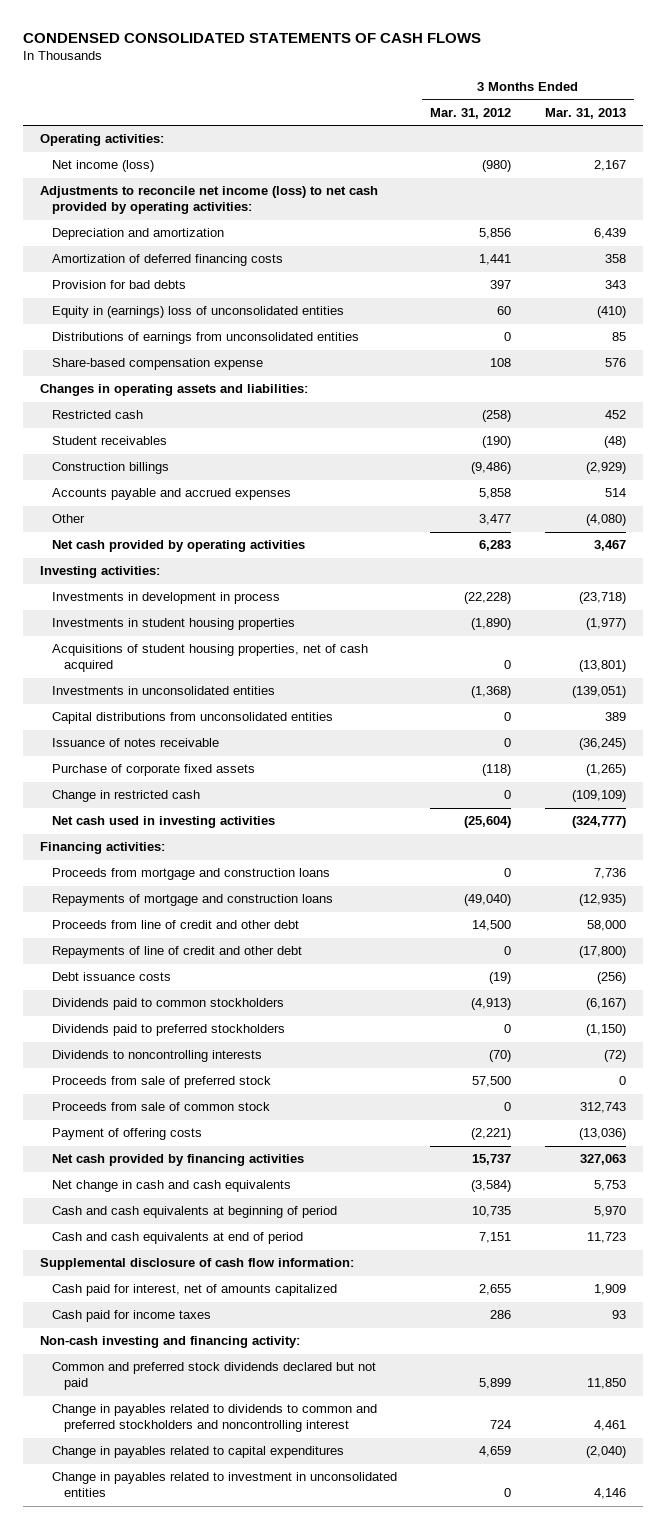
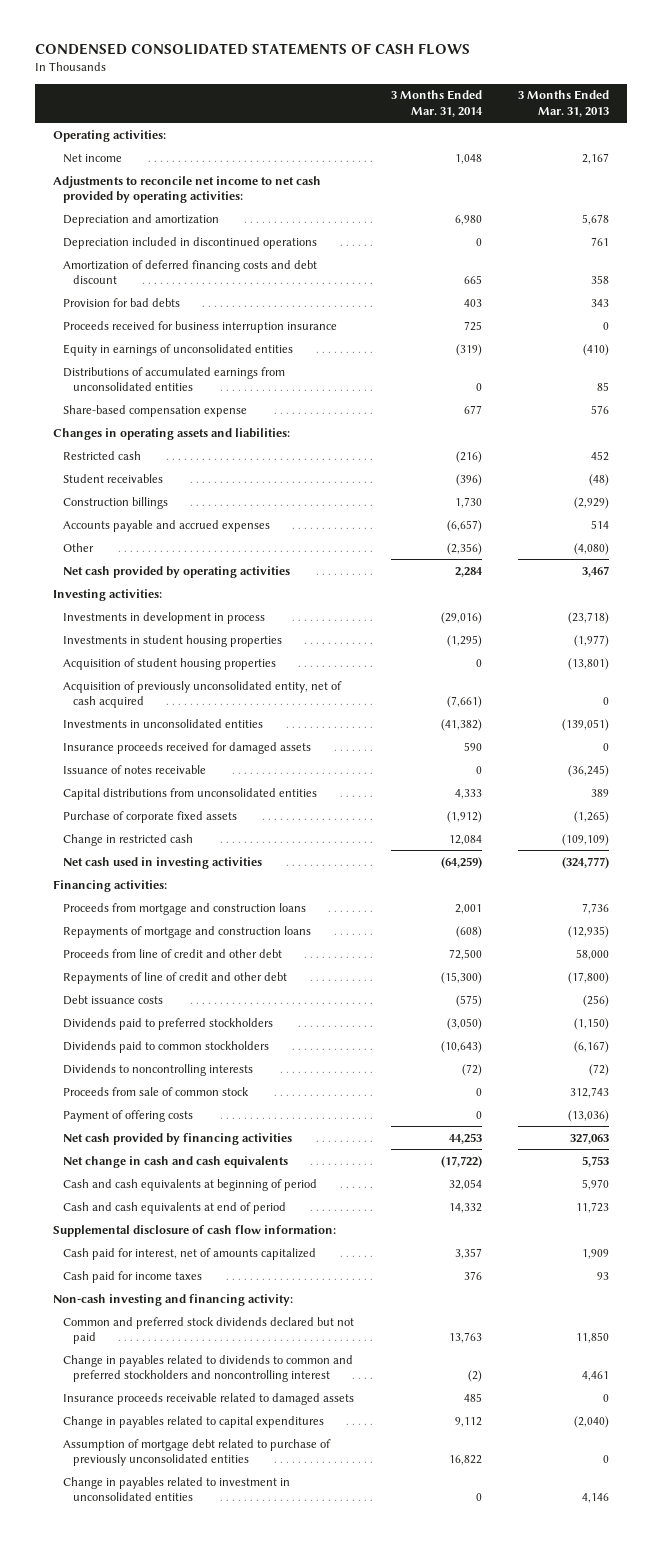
[430,107,512,119] Mar. 31, 2012 -> none
none -> [390,90,483,117] 3 Months Ended Mar. 31, 2014
[51,160,154,173] Net income (loss) -> [63,153,123,163] Net income
[39,186,378,215] Adjustments to reconcile net income (loss) to net cash provided by operating activities: -> [53,175,322,203] Adjustments to reconcile net income to net cash provided by operating activities:
[593,228,626,240] 6,439 -> [582,213,610,225] 5,678
none -> [63,236,318,249] Depreciation included in discontinued operations
[51,254,283,267] Amortization of deferred financing costs -> [63,259,318,284] Amortization of deferred financing costs and debt discount
none -> [63,320,338,333] Proceeds received for business interruption insurance
[51,306,344,319] Equity in (earnings) loss of unconsolidated entities -> [63,343,294,356] Equity in earnings of unconsolidated entities
[51,332,359,345] Distributions of earnings from unconsolidated entities -> [63,366,286,391] Distributions of accumulated earnings from unconsolidated entities
[51,644,368,673] Acquisitions of student housing properties, net of cash acquired -> [63,657,277,670] Acquisition of student housing properties
none -> [63,680,343,708] Acquisition of previously unconsolidated entity, net of cash acquired
none -> [63,741,312,754] Insurance proceeds received for damaged assets
[51,712,333,725] Capital distributions from unconsolidated entities -> [63,787,318,800] Capital distributions from unconsolidated entities
[51,998,284,1011] Dividends paid to common stockholders -> [63,1040,270,1053] Dividends paid to common stockholders
[51,1076,271,1089] Proceeds from sale of preferred stock -> none
none -> [63,1392,355,1405] Insurance proceeds receivable related to damaged assets
none -> [63,1438,332,1466] Assumption of mortgage debt related to purchase of previously unconsolidated entities

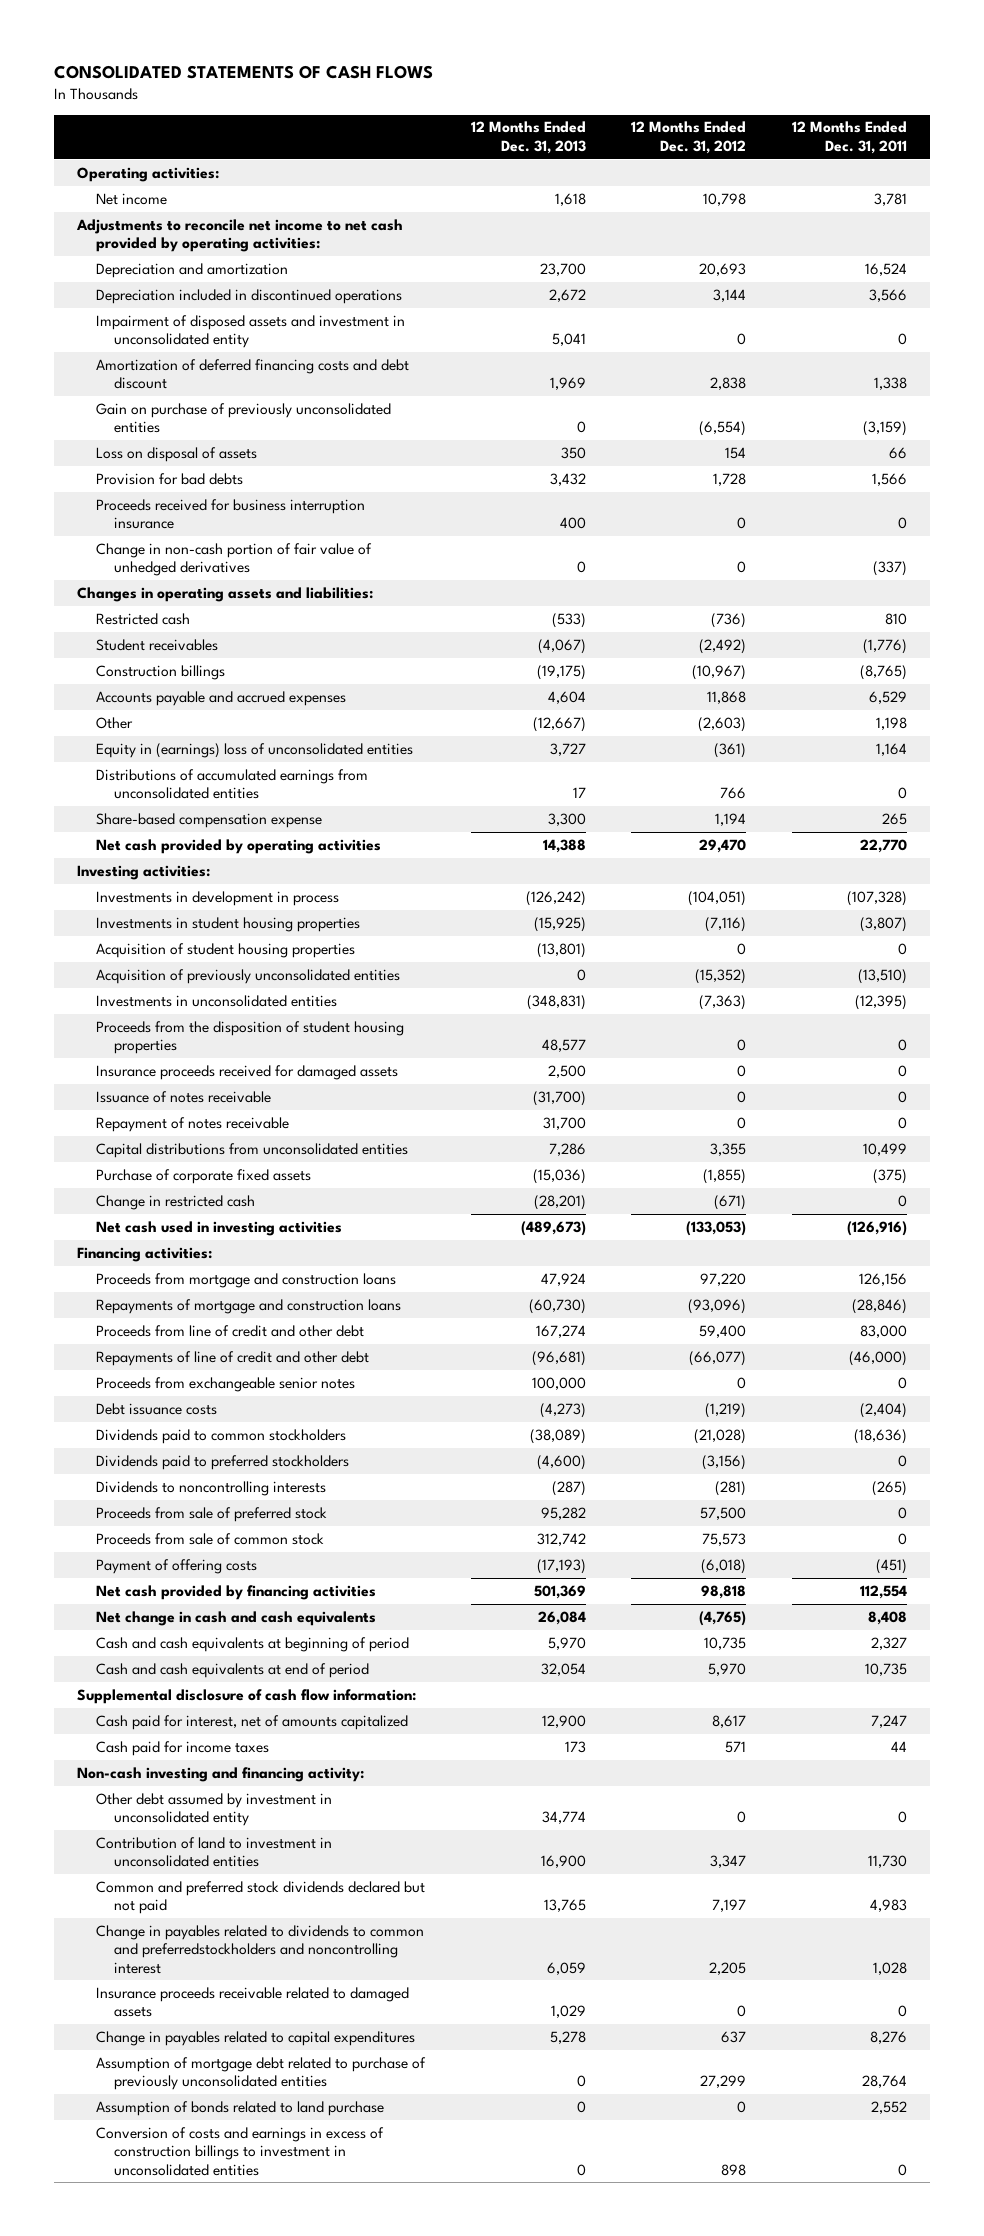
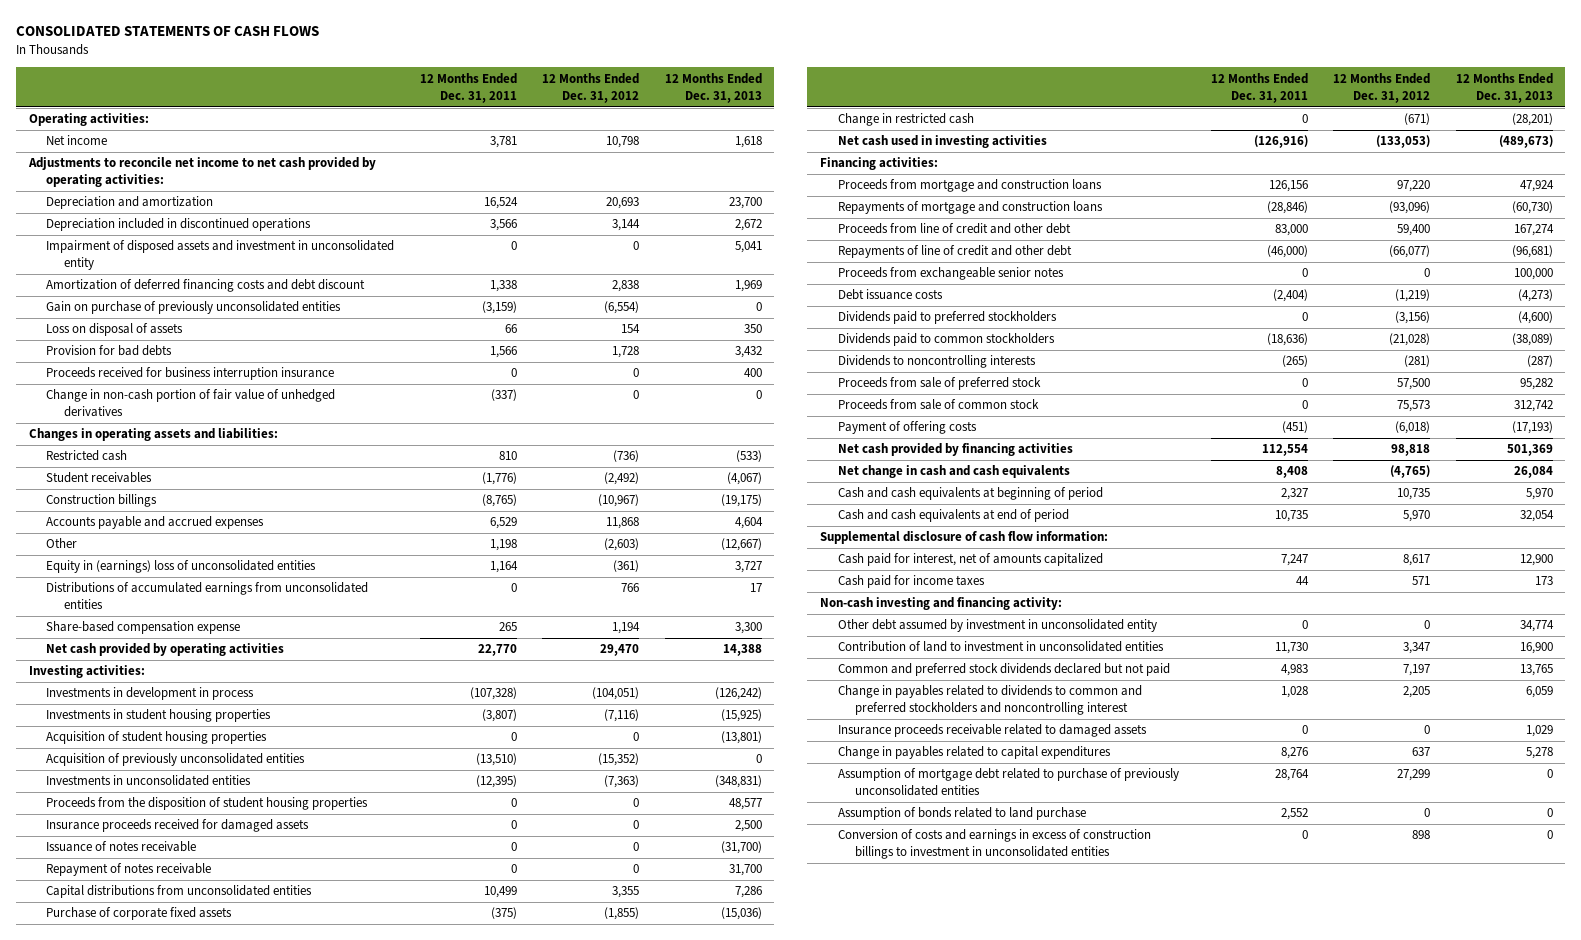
[95,1428,346,1444] Dividends paid to common stockholders -> [837,333,1055,347] Dividends paid to common stockholders
[95,1924,424,1974] Change in payables related to dividends to common and preferredstockholders and noncontrolling interest -> [837,685,1142,716] Change in payables related to dividends to common and preferred stockholders and noncontrolling interest

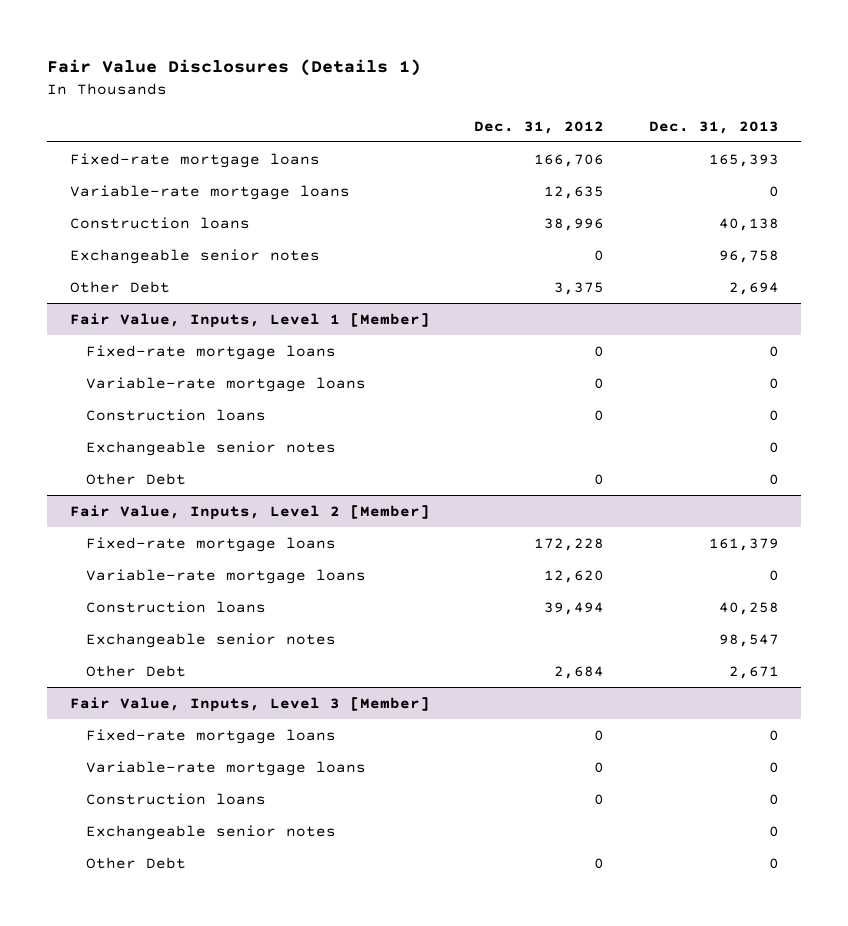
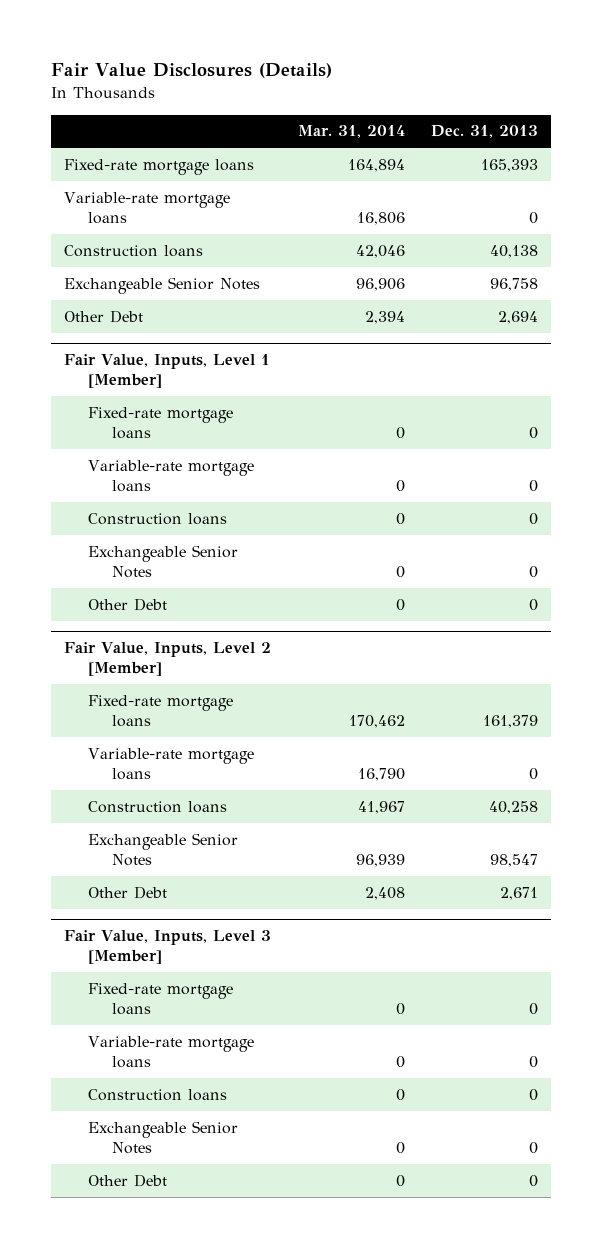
[47,59,422,77] Fair Value Disclosures (Details 1) -> [51,63,333,79] Fair Value Disclosures (Details)
[474,120,605,134] Dec. 31, 2012 -> none
none -> [297,125,405,139] Mar. 31, 2014
[69,248,320,264] Exchangeable senior notes -> [64,276,261,294] Exchangeable Senior Notes
[86,440,337,456] Exchangeable senior notes -> [88,544,239,579] Exchangeable Senior Notes
[86,632,337,648] Exchangeable senior notes -> [88,832,239,867] Exchangeable Senior Notes
[86,824,337,840] Exchangeable senior notes -> [88,1120,239,1155] Exchangeable Senior Notes

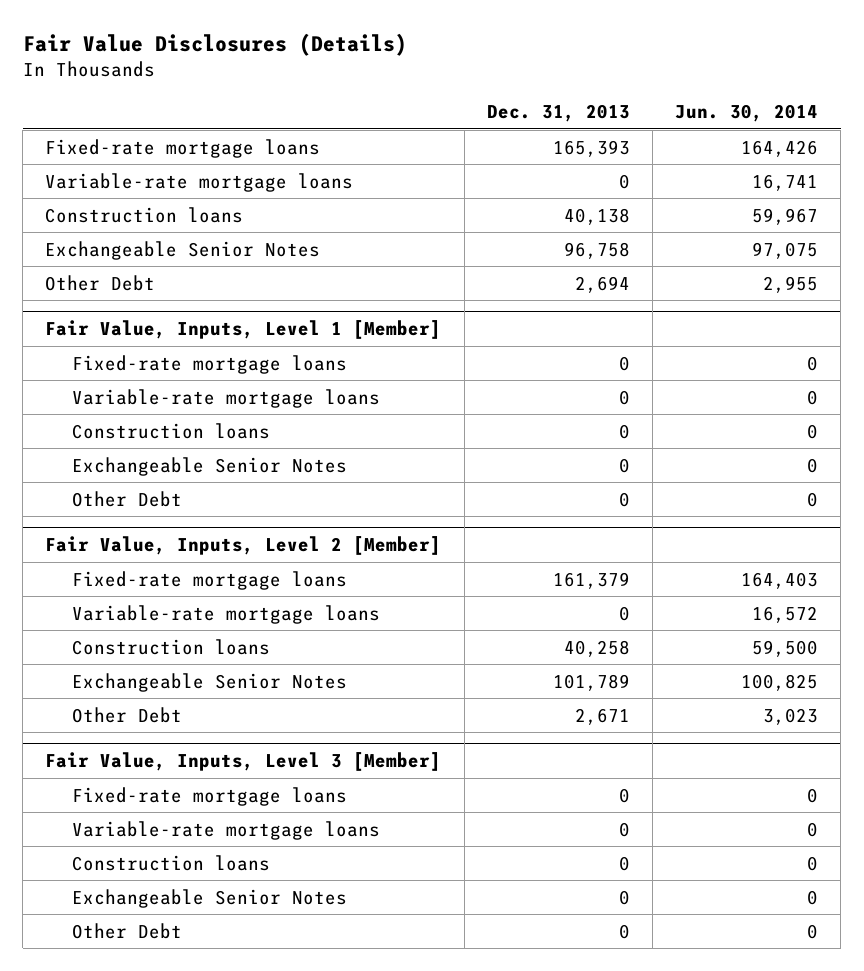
[297,125,405,139] Mar. 31, 2014 -> none
none -> [675,104,819,123] Jun. 30, 2014
[490,854,539,868] 98,547 -> [552,673,630,691] 101,789

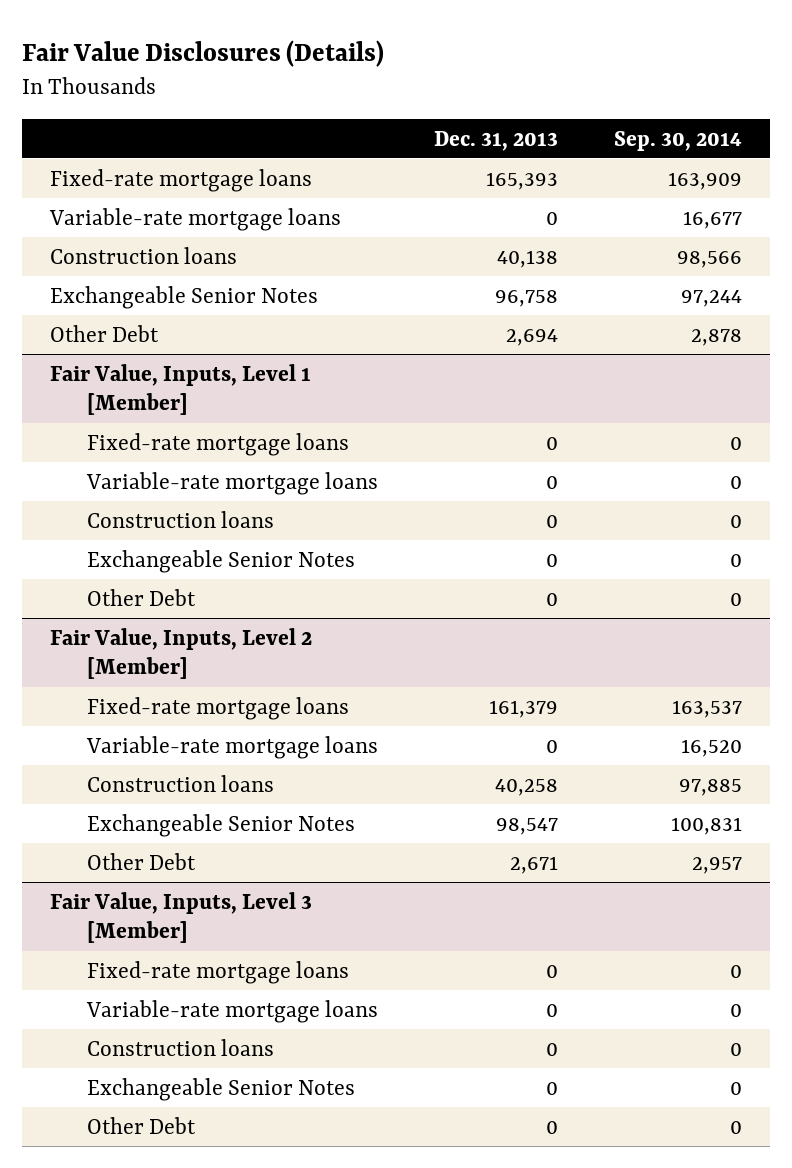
[675,104,819,123] Jun. 30, 2014 -> none
none -> [614,130,743,151] Sep. 30, 2014
[552,673,630,691] 101,789 -> [496,817,559,835] 98,547

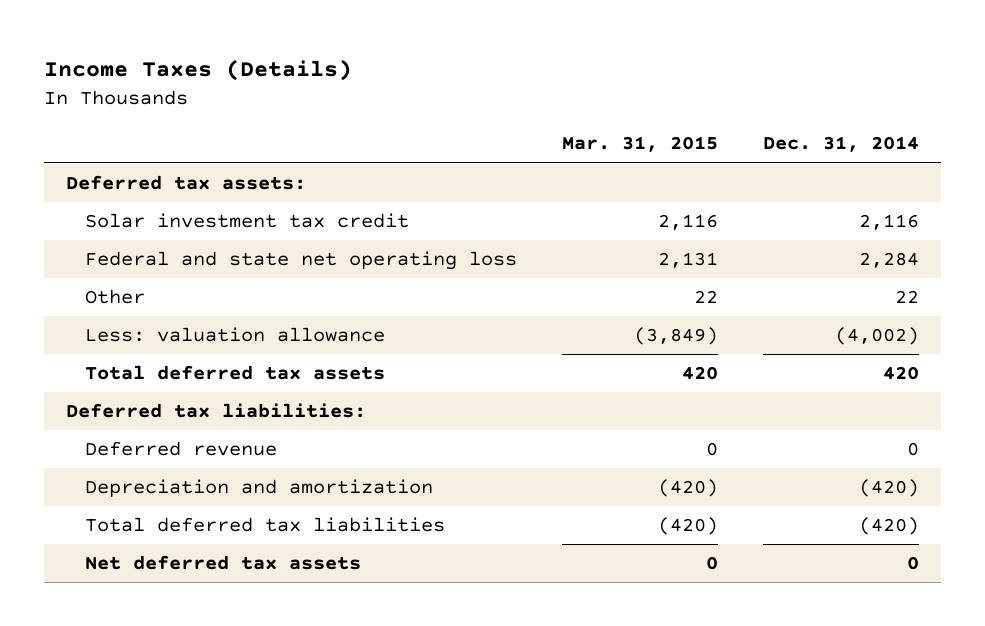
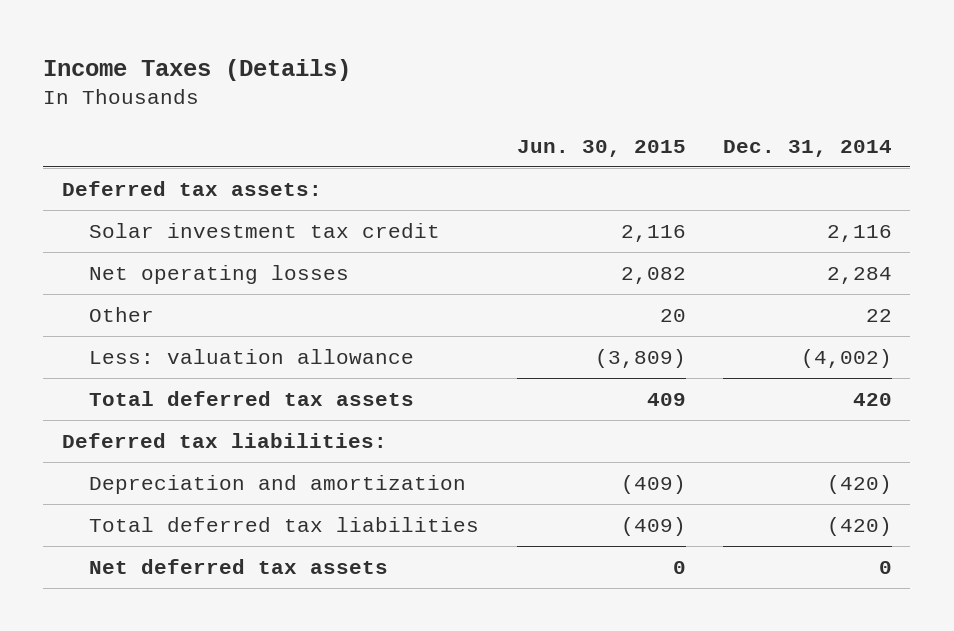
[561,136,718,153] Mar. 31, 2015 -> none
none -> [516,139,686,157] Jun. 30, 2015
[84,251,517,271] Federal and state net operating loss -> [89,264,350,284] Net operating losses
[84,441,277,457] Deferred revenue -> none

